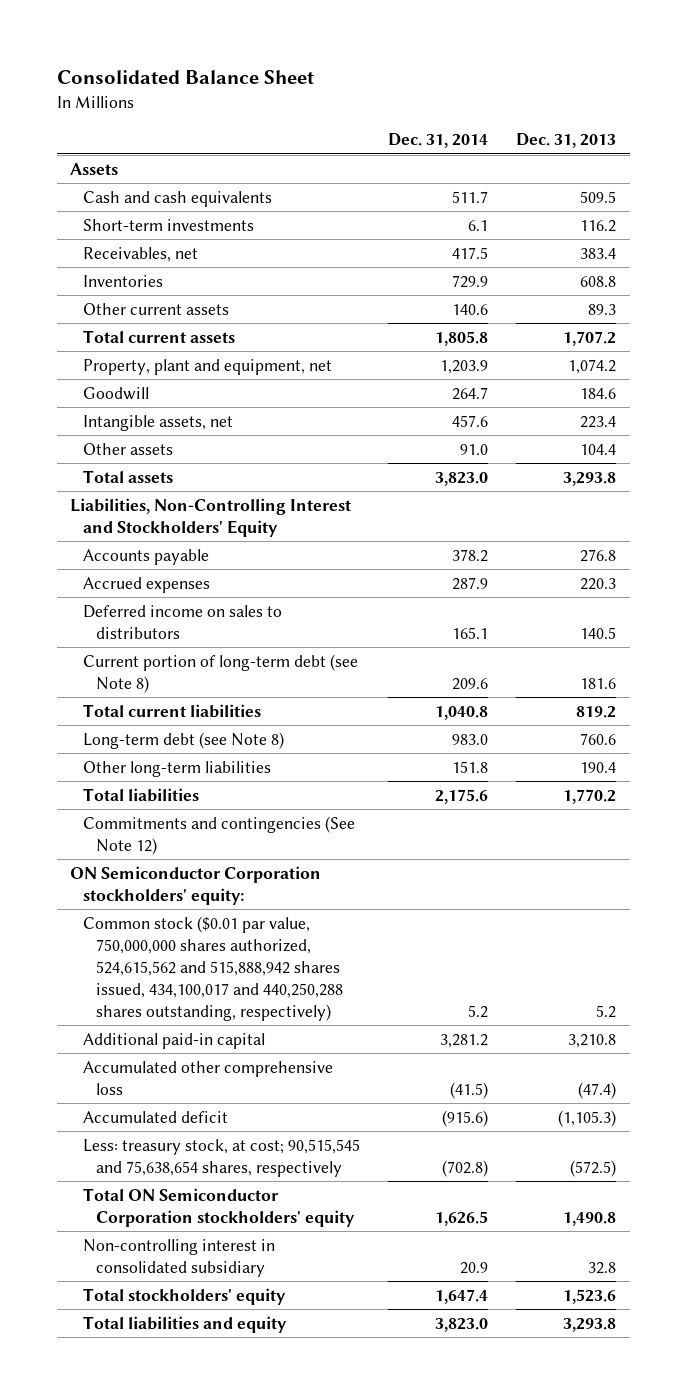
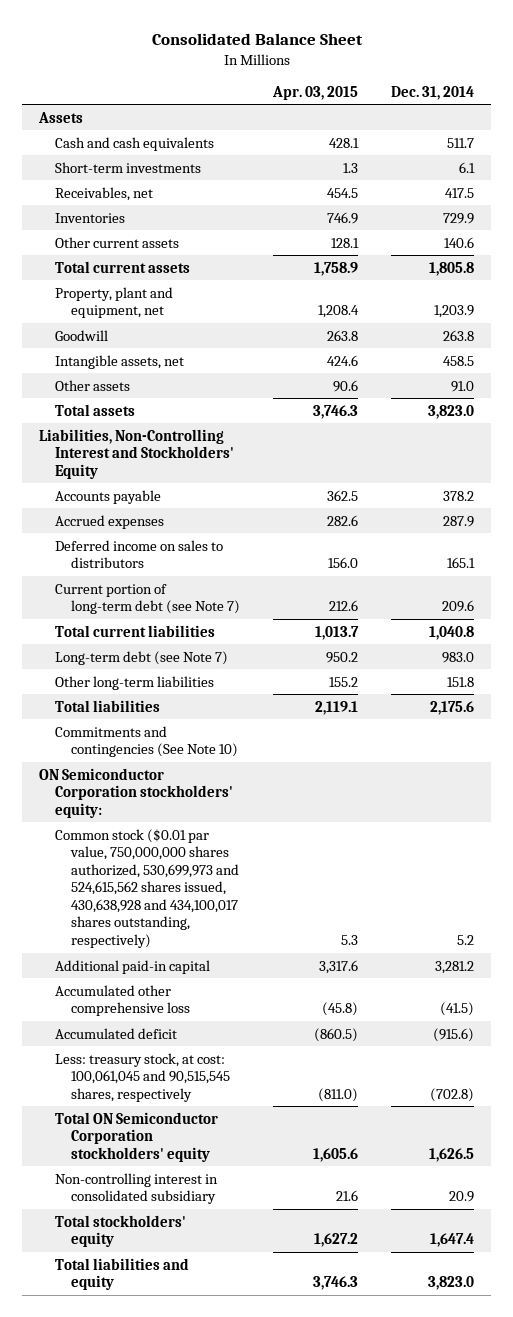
[516,133,617,149] Dec. 31, 2013 -> none
none -> [271,85,358,100] Apr. 03, 2015
[452,386,489,400] 264.7 -> [443,329,475,341] 263.8
[452,414,489,427] 457.6 -> [443,355,475,366] 458.5
[83,653,359,693] Current portion of long-term debt (see Note 8) -> [54,583,240,615] Current portion of long-term debt (see Note 7)
[83,731,285,749] Long-term debt (see Note 8) -> [54,650,228,665] Long-term debt (see Note 7)
[83,815,356,855] Commitments and contingencies (See Note 12) -> [54,725,238,758] Commitments and contingencies (See Note 10)
[83,915,344,1022] Common stock ($0.01 par value, 750,000,000 shares authorized, 524,615,562 and 515,888,942 shares issued, 434,100,017 and 440,250,288 shares outstanding, respectively) -> [54,828,239,948] Common stock ($0.01 par value, 750,000,000 shares authorized, 530,699,973 and 524,615,562 shares issued, 430,638,928 and 434,100,017 shares outstanding, respectively)
[83,1138,361,1177] Less: treasury stock, at cost; 90,515,545 and 75,638,654 shares, respectively -> [54,1052,230,1102] Less: treasury stock, at cost: 100,061,045 and 90,515,545 shares, respectively

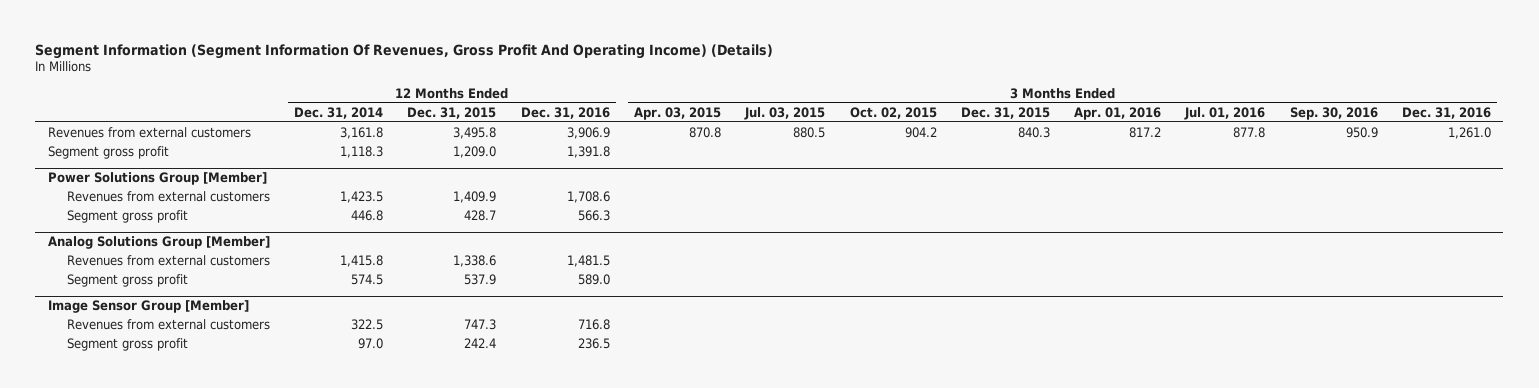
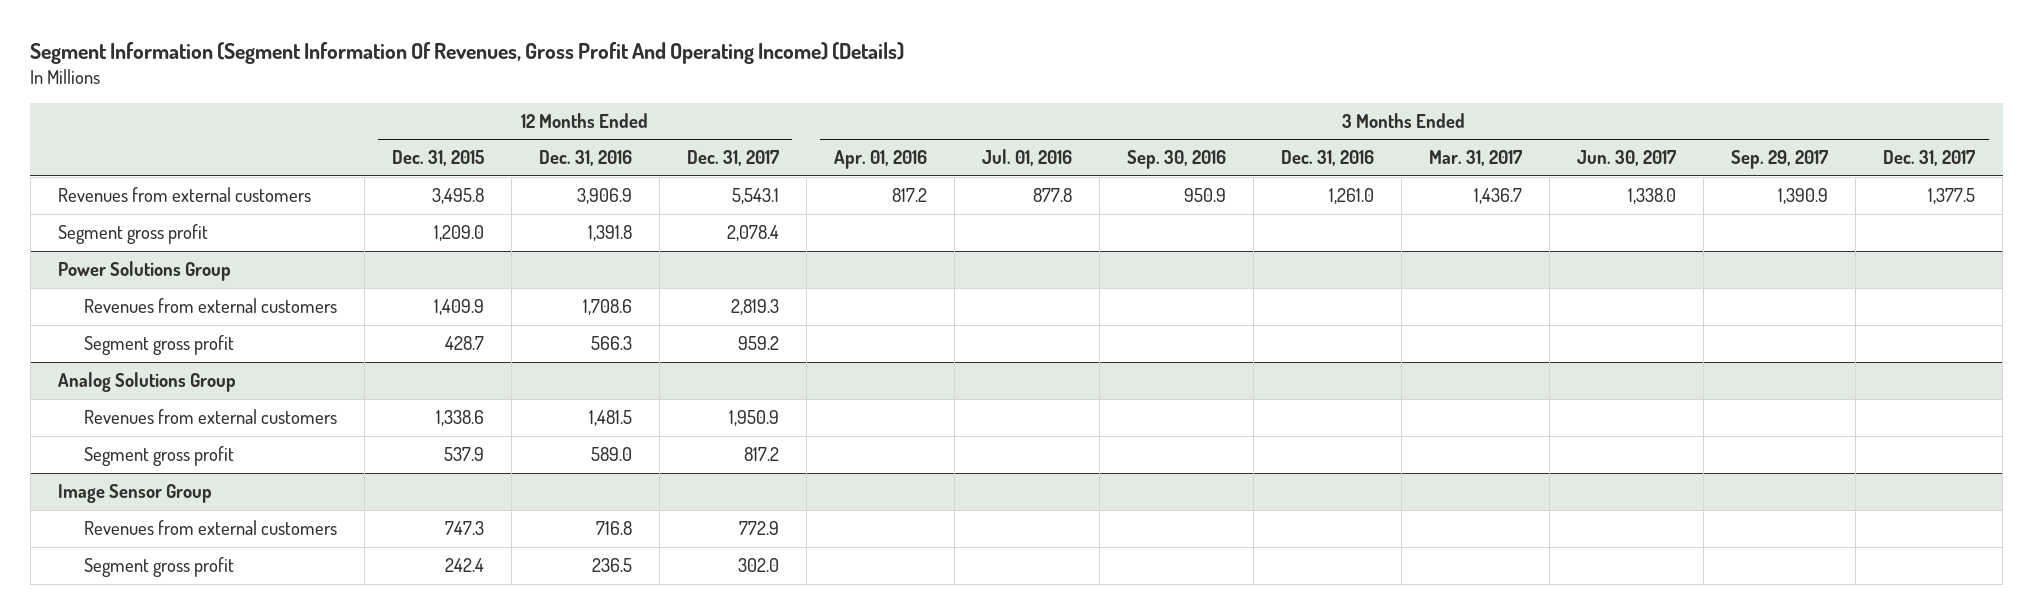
[293,106,383,119] Dec. 31, 2014 -> none
[633,106,721,120] Apr. 03, 2015 -> none
[744,106,826,120] Jul. 03, 2015 -> none
[849,106,937,119] Oct. 02, 2015 -> none
[960,106,1050,119] Dec. 31, 2015 -> none
none -> [686,150,779,167] Dec. 31, 2017
none -> [1429,150,1523,167] Mar. 31, 2017
none -> [1577,150,1677,167] Jun. 30, 2017
none -> [1731,150,1829,170] Sep. 29, 2017
none -> [1883,150,1976,167] Dec. 31, 2017
[47,172,267,186] Power Solutions Group [Member] -> [57,261,231,282] Power Solutions Group
[47,236,270,250] Analog Solutions Group [Member] -> [57,372,236,393] Analog Solutions Group
[47,300,249,314] Image Sensor Group [Member] -> [57,484,212,504] Image Sensor Group

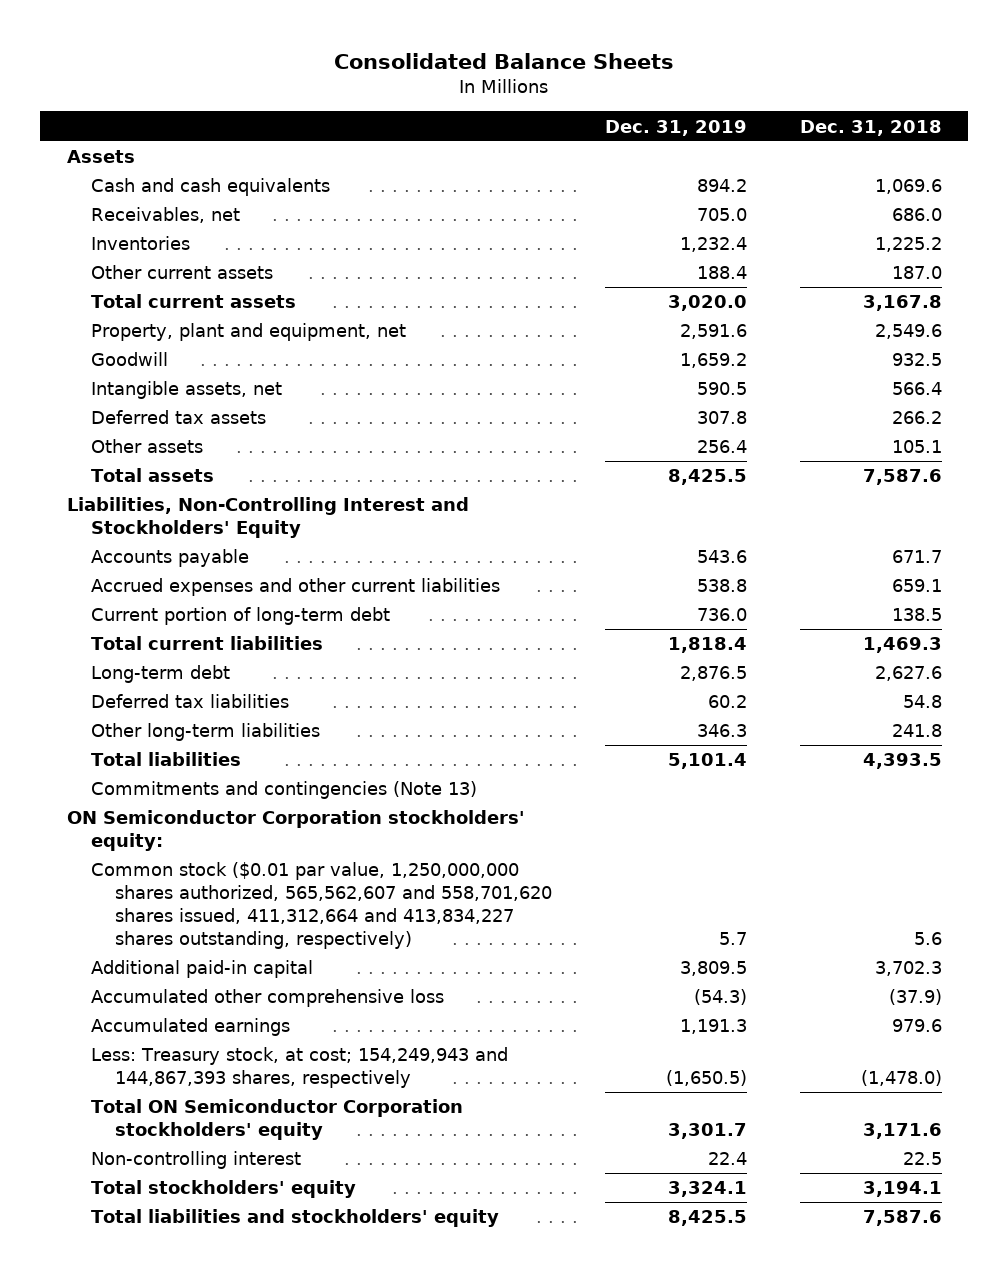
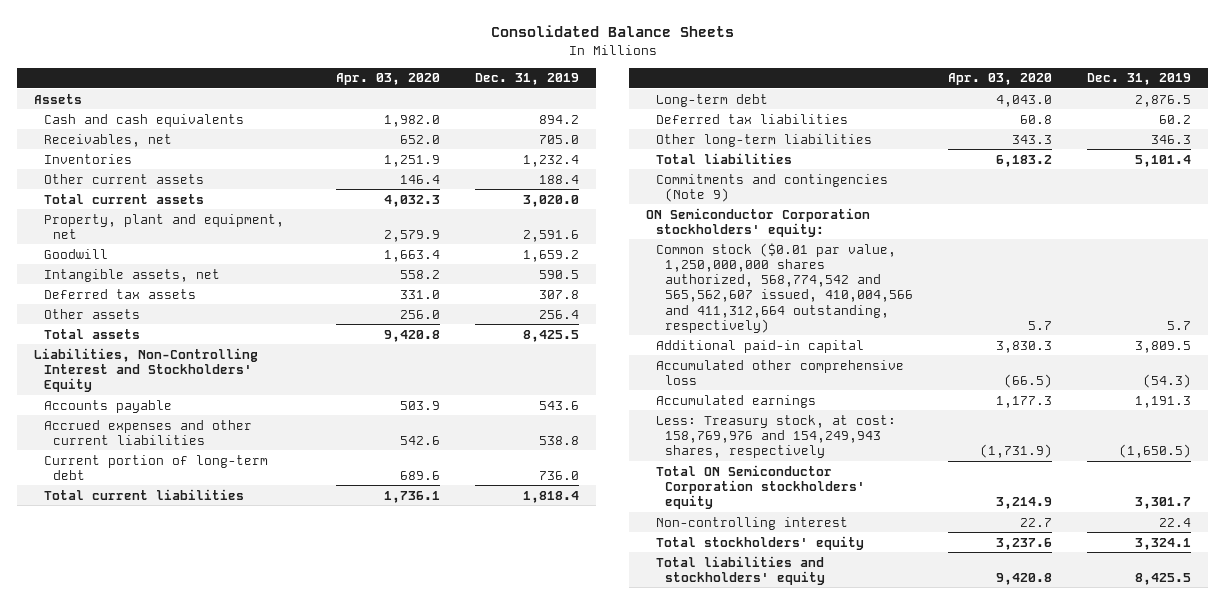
[799,119,942,136] Dec. 31, 2018 -> none
none -> [336,73,441,86] Apr. 03, 2020
[90,781,477,800] Commitments and contingencies (Note 13) -> [655,173,888,202] Commitments and contingencies (Note 9)
[90,862,552,950] Common stock ($0.01 par value, 1,250,000,000 shares authorized, 565,562,607 and 558,701,620 shares issued, 411,312,664 and 413,834,227 shares outstanding, respectively) -> [655,242,914,333] Common stock ($0.01 par value, 1,250,000,000 shares authorized, 568,774,542 and 565,562,607 issued, 410,004,566 and 411,312,664 outstanding, respectively)
[90,1047,508,1089] Less: Treasury stock, at cost; 154,249,943 and 144,867,393 shares, respectively -> [655,414,896,459] Less: Treasury stock, at cost: 158,769,976 and 154,249,943 shares, respectively

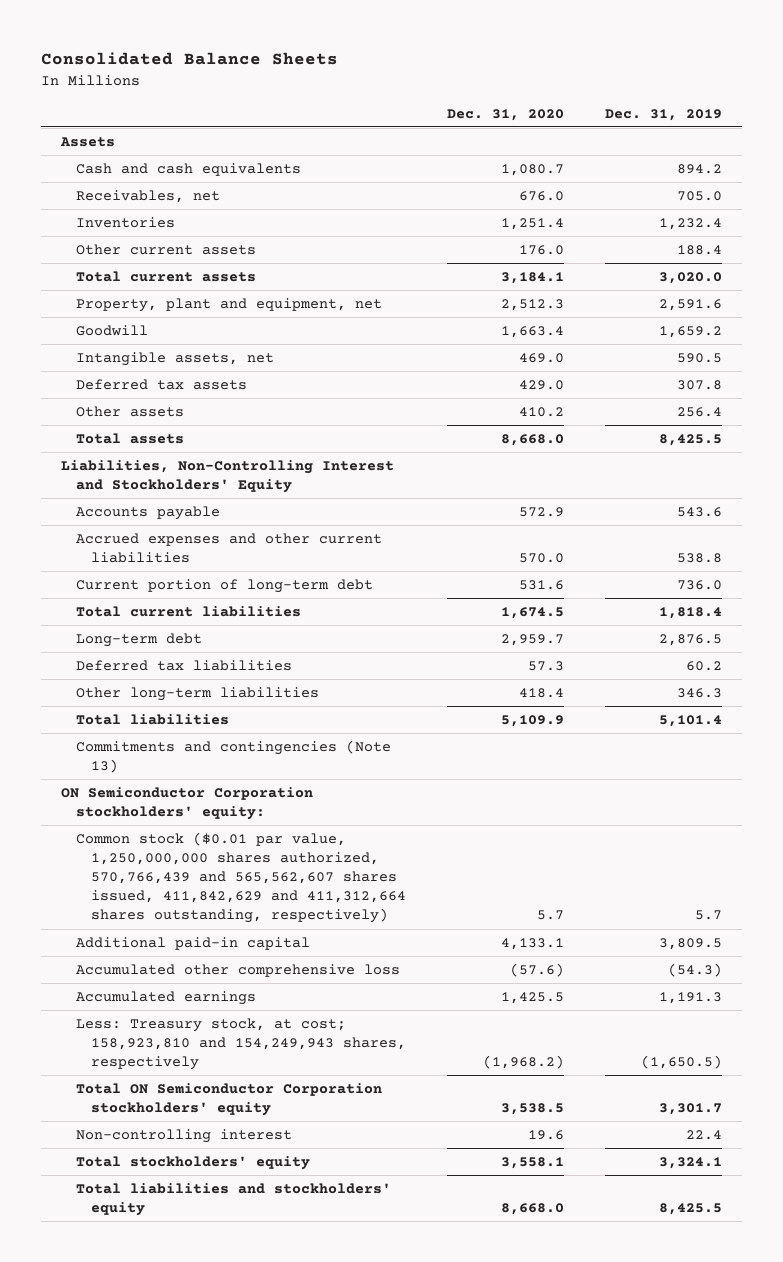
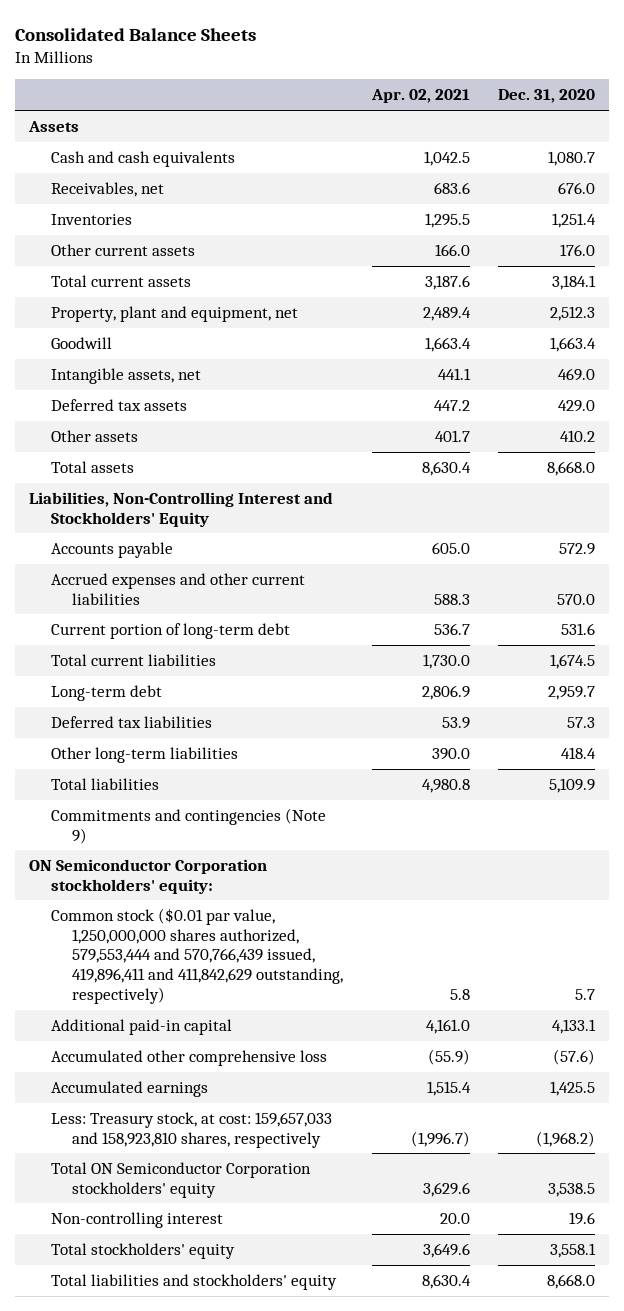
[604,108,722,121] Dec. 31, 2019 -> none
none -> [370,89,470,104] Apr. 02, 2021
[76,740,392,774] Commitments and contingencies (Note 13) -> [50,807,326,844] Commitments and contingencies (Note 9)
[76,832,407,924] Common stock ($0.01 par value, 1,250,000,000 shares authorized, 570,766,439 and 565,562,607 shares issued, 411,842,629 and 411,312,664 shares outstanding, respectively) -> [50,907,344,1004] Common stock ($0.01 par value, 1,250,000,000 shares authorized, 579,553,444 and 570,766,439 issued, 419,896,411 and 411,842,629 outstanding, respectively)
[76,1018,407,1071] Less: Treasury stock, at cost; 158,923,810 and 154,249,943 shares, respectively -> [50,1111,332,1148] Less: Treasury stock, at cost: 159,657,033 and 158,923,810 shares, respectively

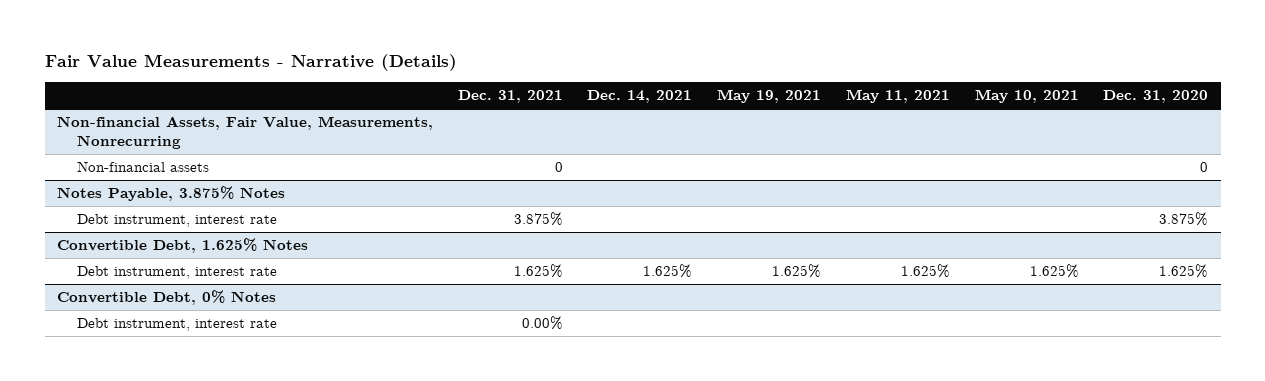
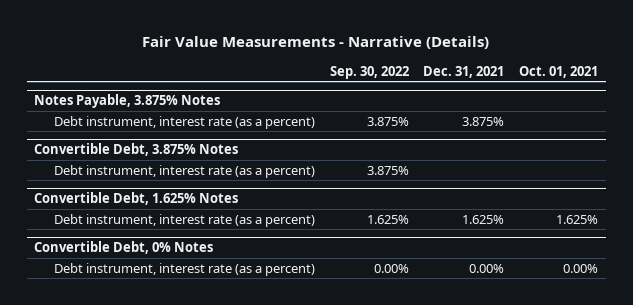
[587,90,693,104] Dec. 14, 2021 -> none
[717,89,822,104] May 19, 2021 -> none
[845,89,950,104] May 11, 2021 -> none
[974,89,1079,104] May 10, 2021 -> none
[1103,90,1209,104] Dec. 31, 2020 -> none
none -> [329,65,409,79] Sep. 30, 2022
none -> [519,65,599,78] Oct. 01, 2021
[57,116,434,149] Non-financial Assets, Fair Value, Measurements, Nonrecurring -> none
[76,161,209,173] Non-financial assets -> none
[76,214,277,228] Debt instrument, interest rate -> [53,115,315,129] Debt instrument, interest rate (as a percent)
none -> [34,143,239,157] Convertible Debt, 3.875% Notes
none -> [53,164,315,178] Debt instrument, interest rate (as a percent)
[76,266,277,280] Debt instrument, interest rate -> [53,213,315,227] Debt instrument, interest rate (as a percent)
[76,318,277,332] Debt instrument, interest rate -> [53,262,315,276] Debt instrument, interest rate (as a percent)

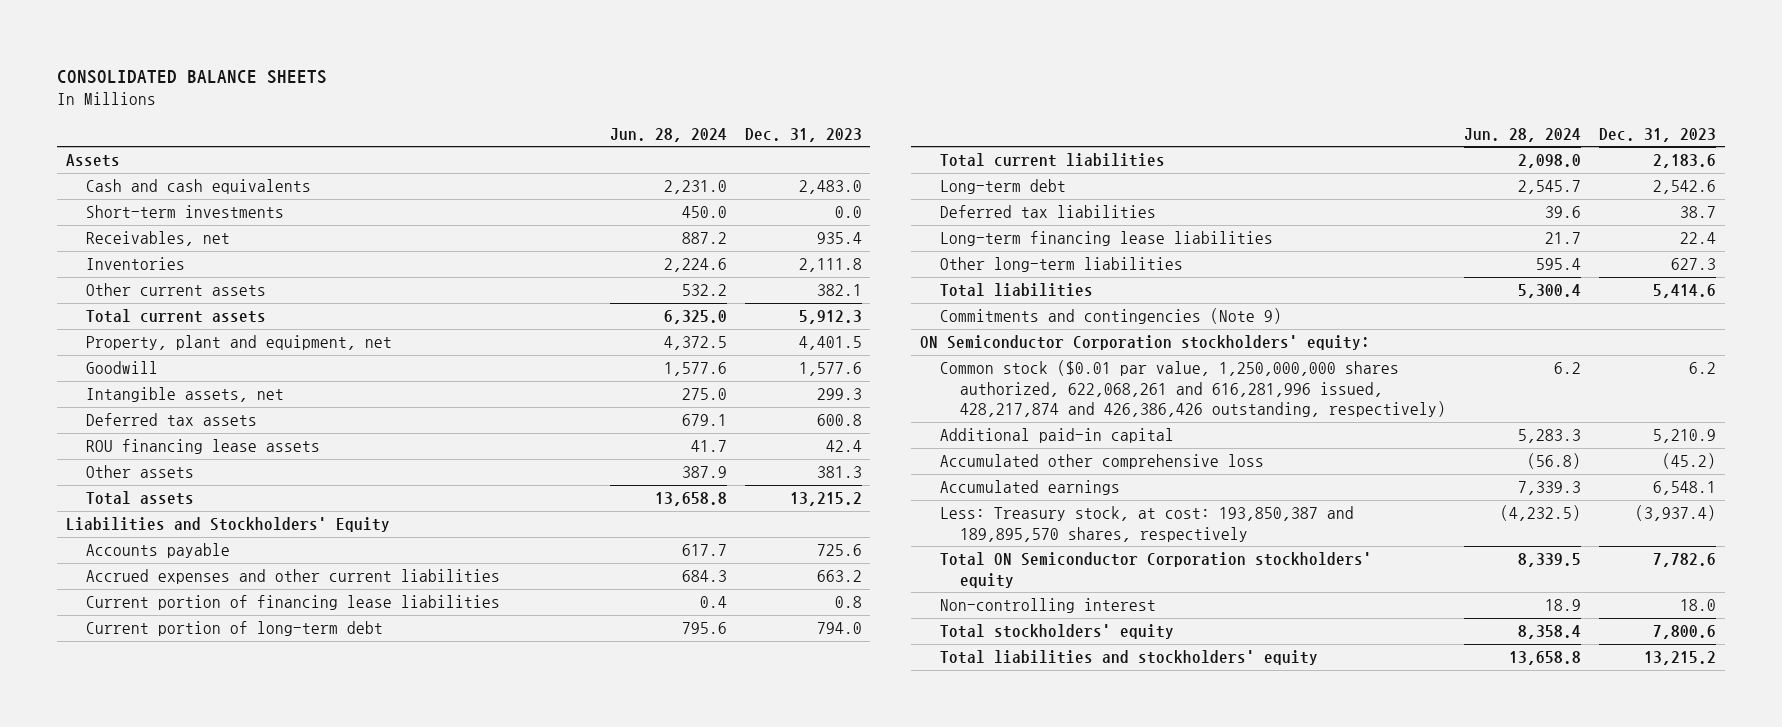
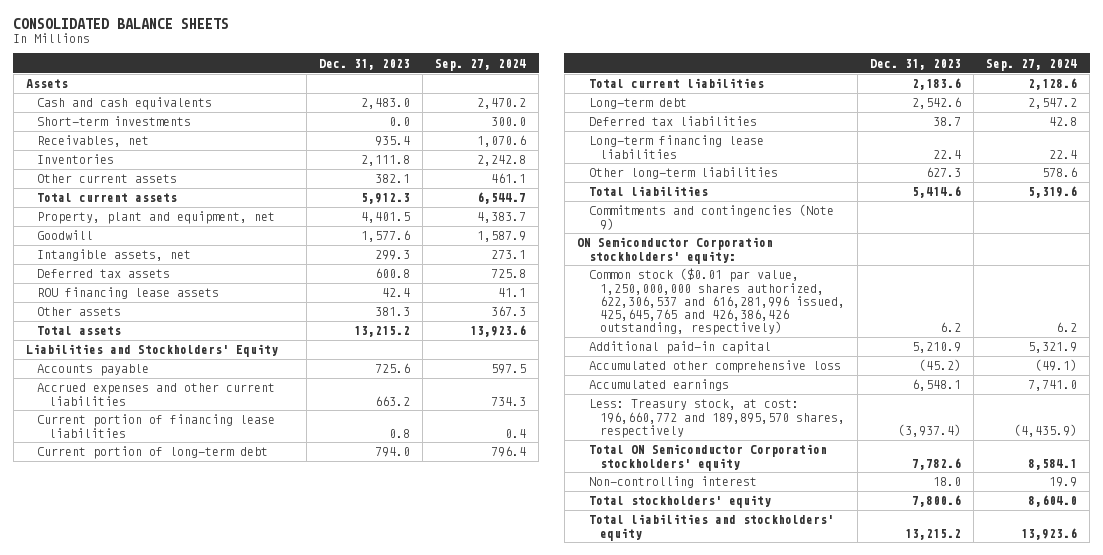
[609,127,727,142] Jun. 28, 2024 -> none
none -> [435,58,527,71] Sep. 27, 2024
[940,359,1447,418] Common stock ($0.01 par value, 1,250,000,000 shares authorized, 622,068,261 and 616,281,996 issued, 428,217,874 and 426,386,426 outstanding, respectively) -> [588,268,846,336] Common stock ($0.01 par value, 1,250,000,000 shares authorized, 622,306,537 and 616,281,996 issued, 425,645,765 and 426,386,426 outstanding, respectively)
[940,505,1355,542] Less: Treasury stock, at cost: 193,850,387 and 189,895,570 shares, respectively -> [588,399,846,438] Less: Treasury stock, at cost: 196,660,772 and 189,895,570 shares, respectively

